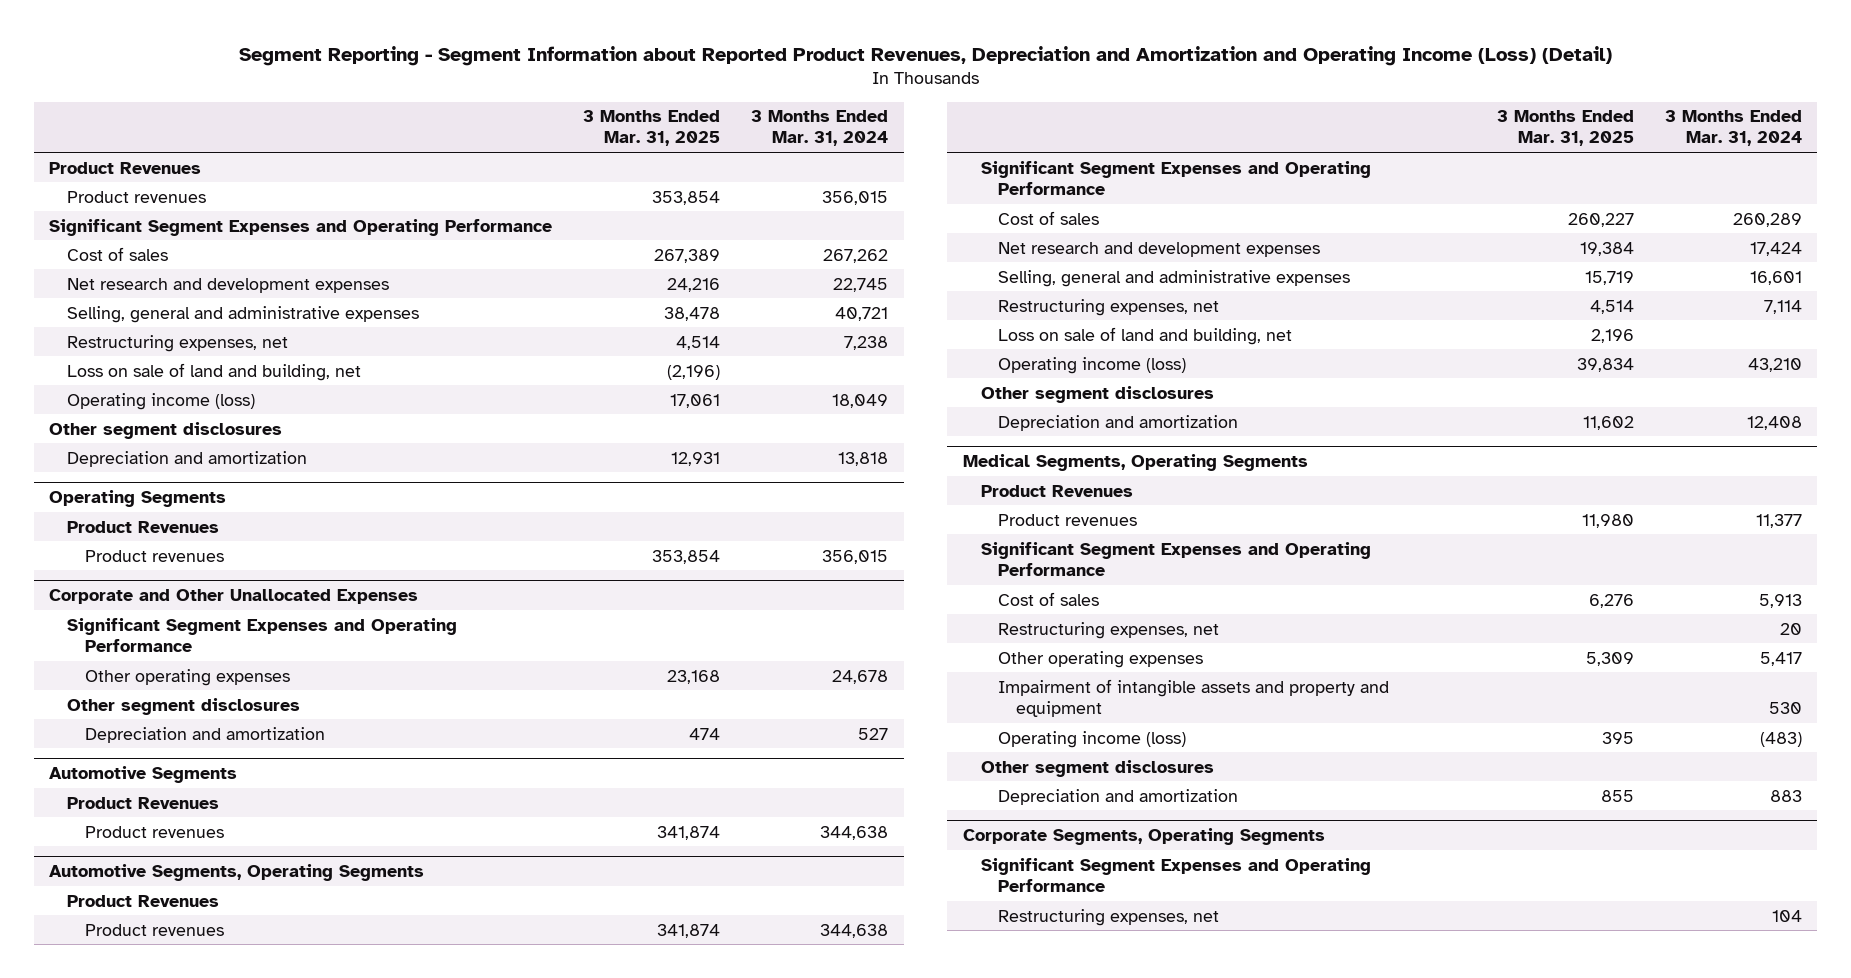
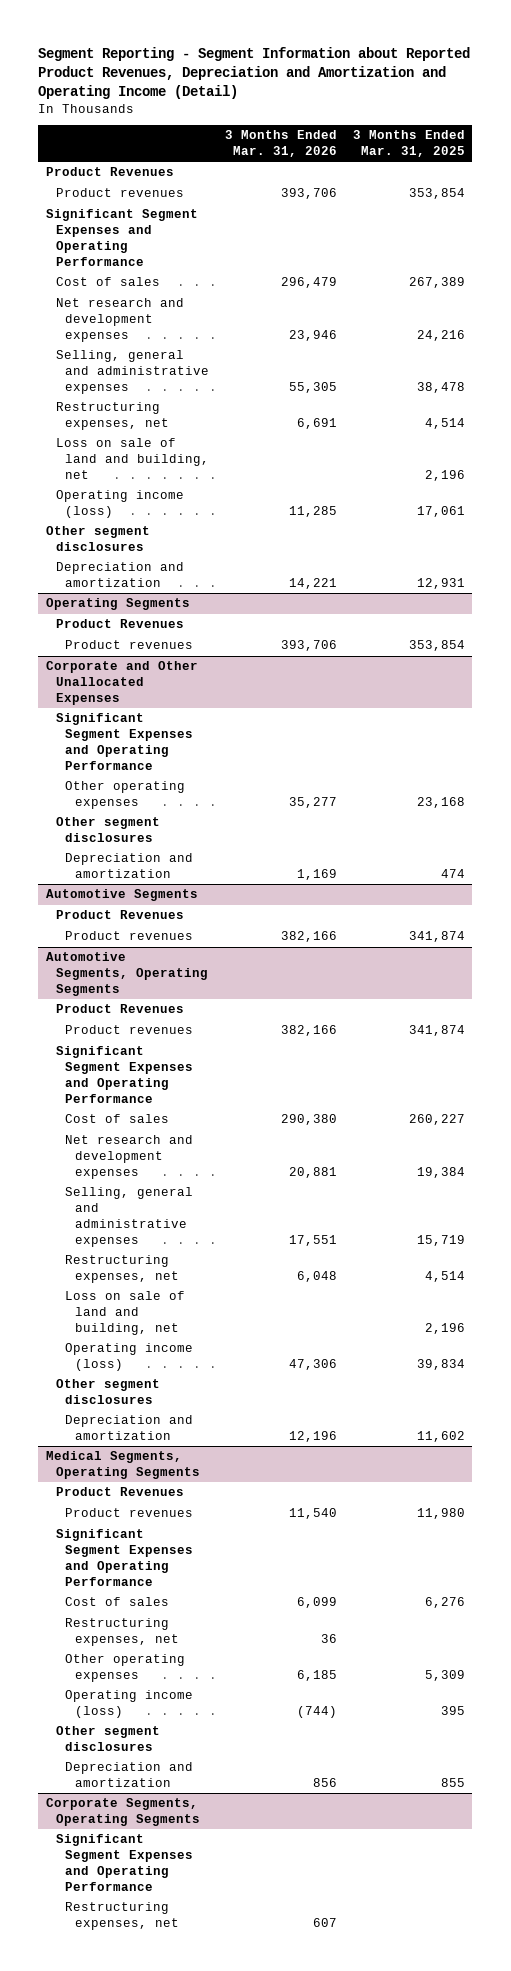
[238,45,1612,66] Segment Reporting - Segment Information about Reported Product Revenues, Depreciation and Amortization and Operating Income (Loss) (Detail) -> [38,46,471,99] Segment Reporting - Segment Information about Reported Product Revenues, Depreciation and Amortization and Operating Income (Detail)
[751,110,889,147] 3 Months Ended Mar. 31, 2024 -> none
none -> [224,130,337,158] 3 Months Ended Mar. 31, 2026
[667,364,721,380] (2,196) -> [424,470,465,482] 2,196
[998,678,1390,717] Impairment of intangible assets and property and equipment -> none

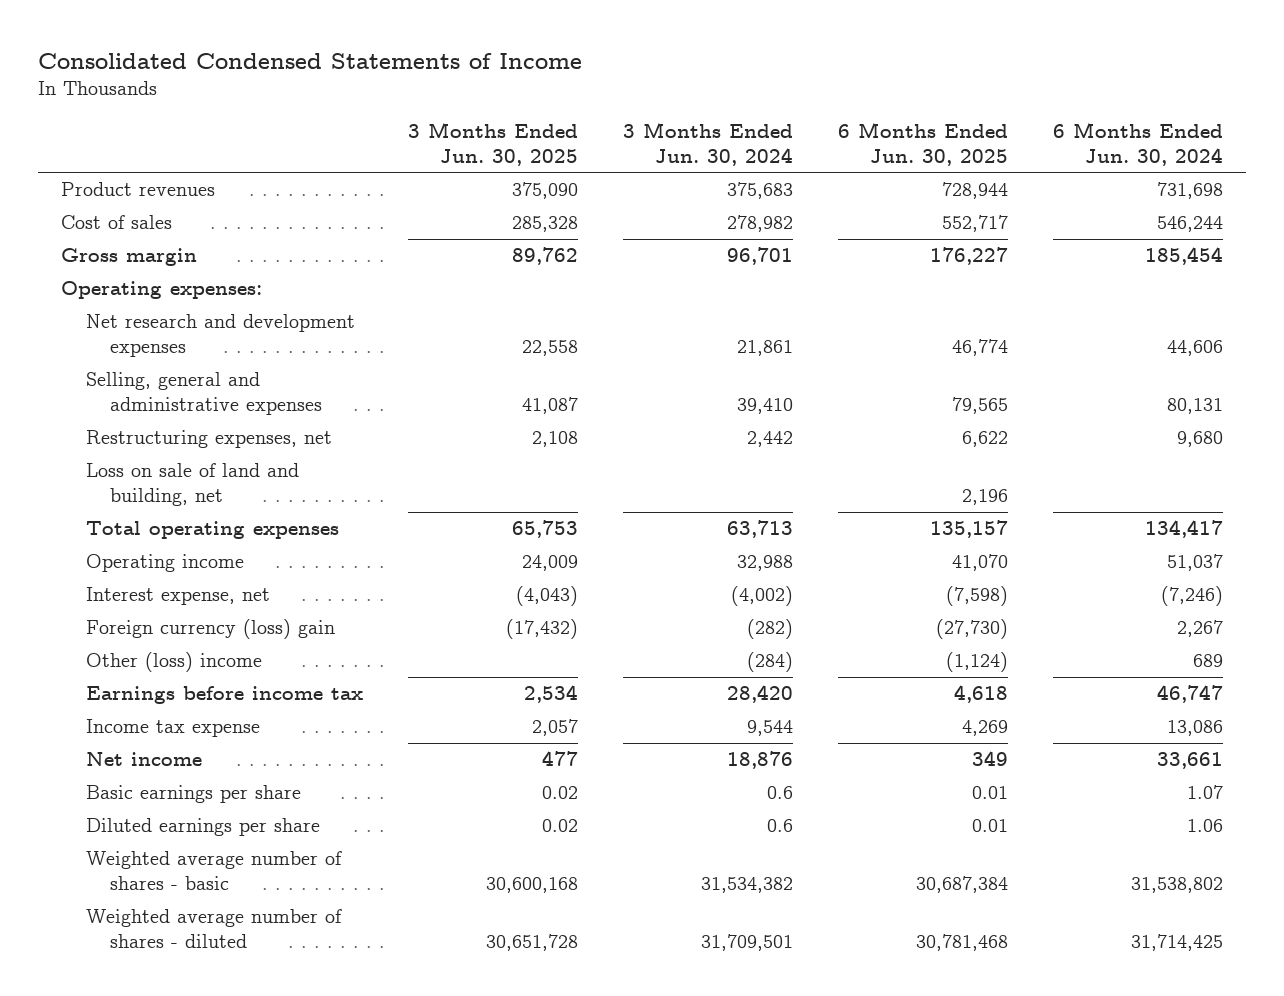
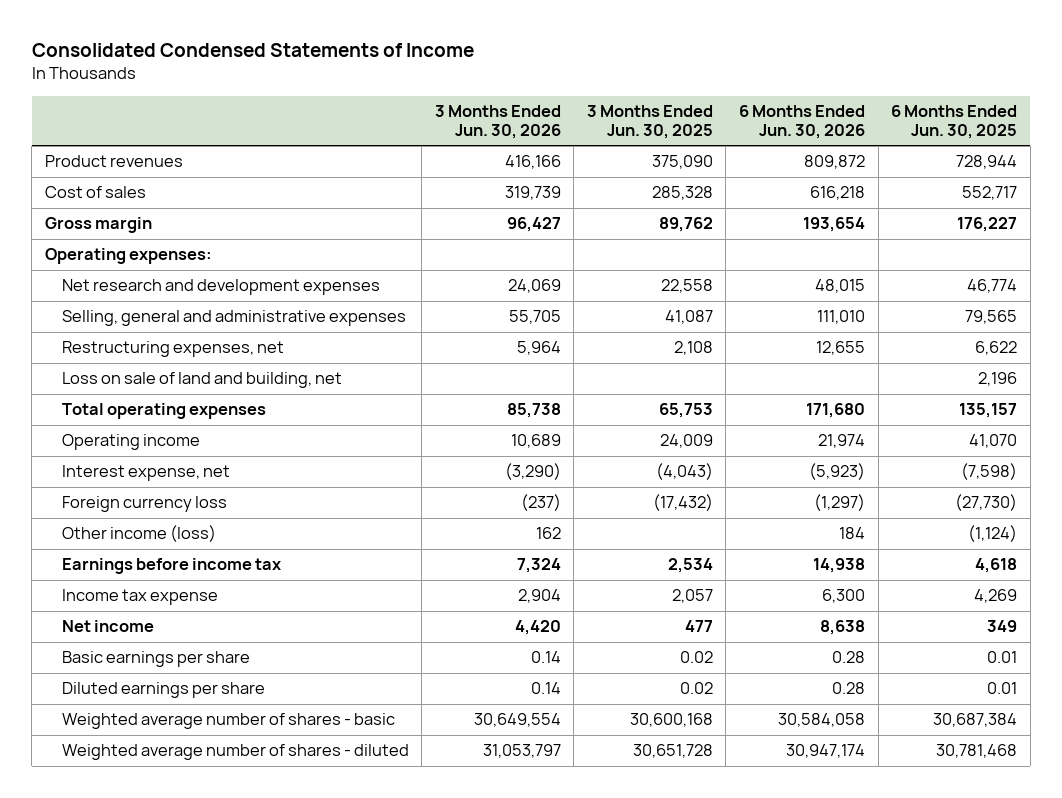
[622,121,793,166] 3 Months Ended Jun. 30, 2024 -> none
[1053,121,1224,166] 6 Months Ended Jun. 30, 2024 -> none
none -> [434,104,561,140] 3 Months Ended Jun. 30, 2026
none -> [738,104,865,140] 6 Months Ended Jun. 30, 2026
[85,619,335,640] Foreign currency (loss) gain -> [61,496,227,513] Foreign currency loss
[85,652,262,673] Other (loss) income -> [61,525,216,543] Other income (loss)

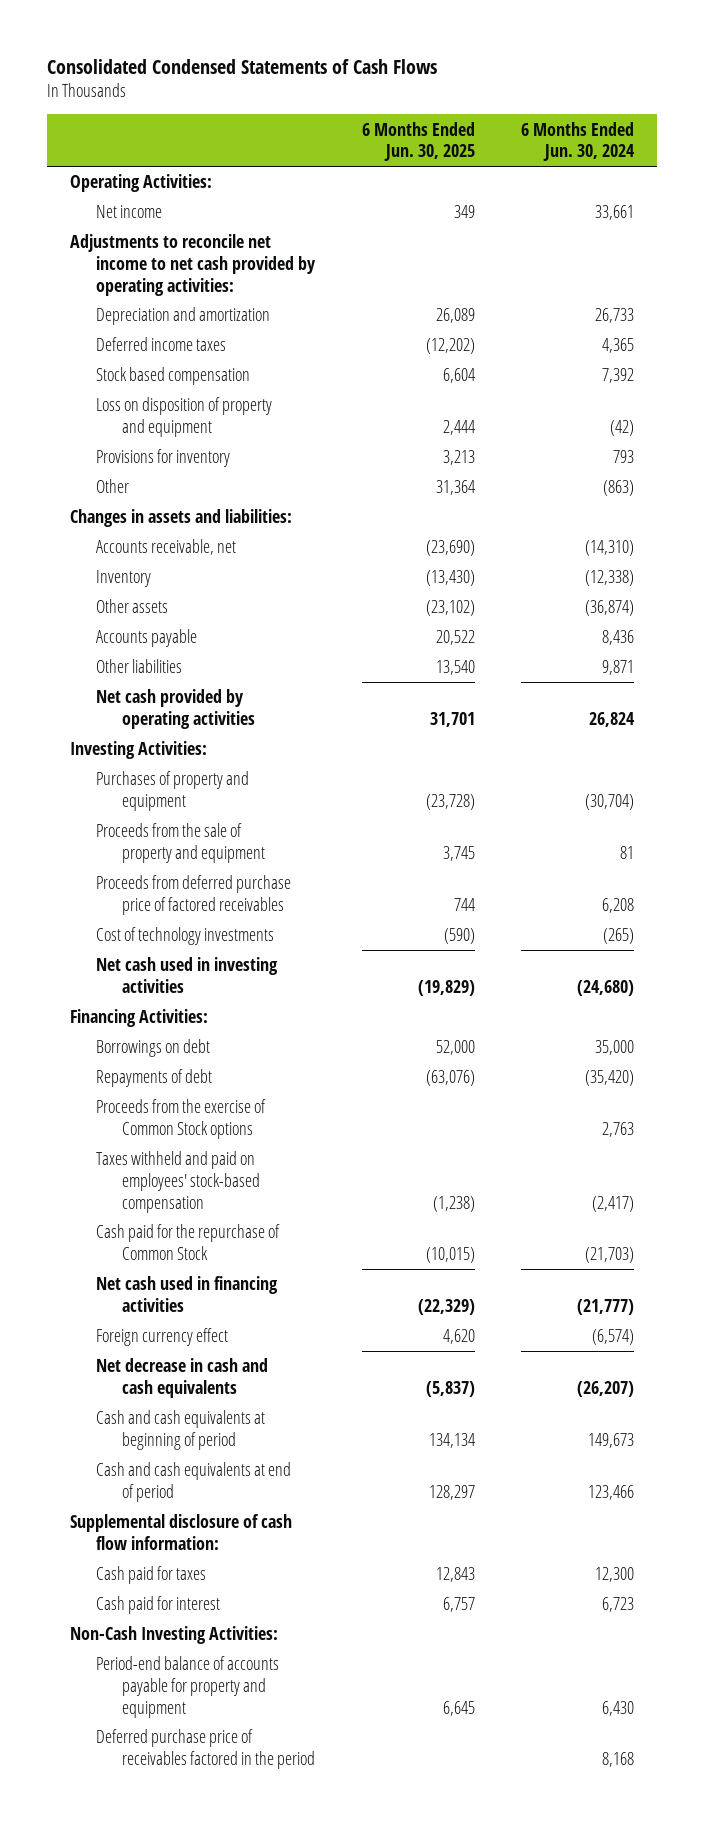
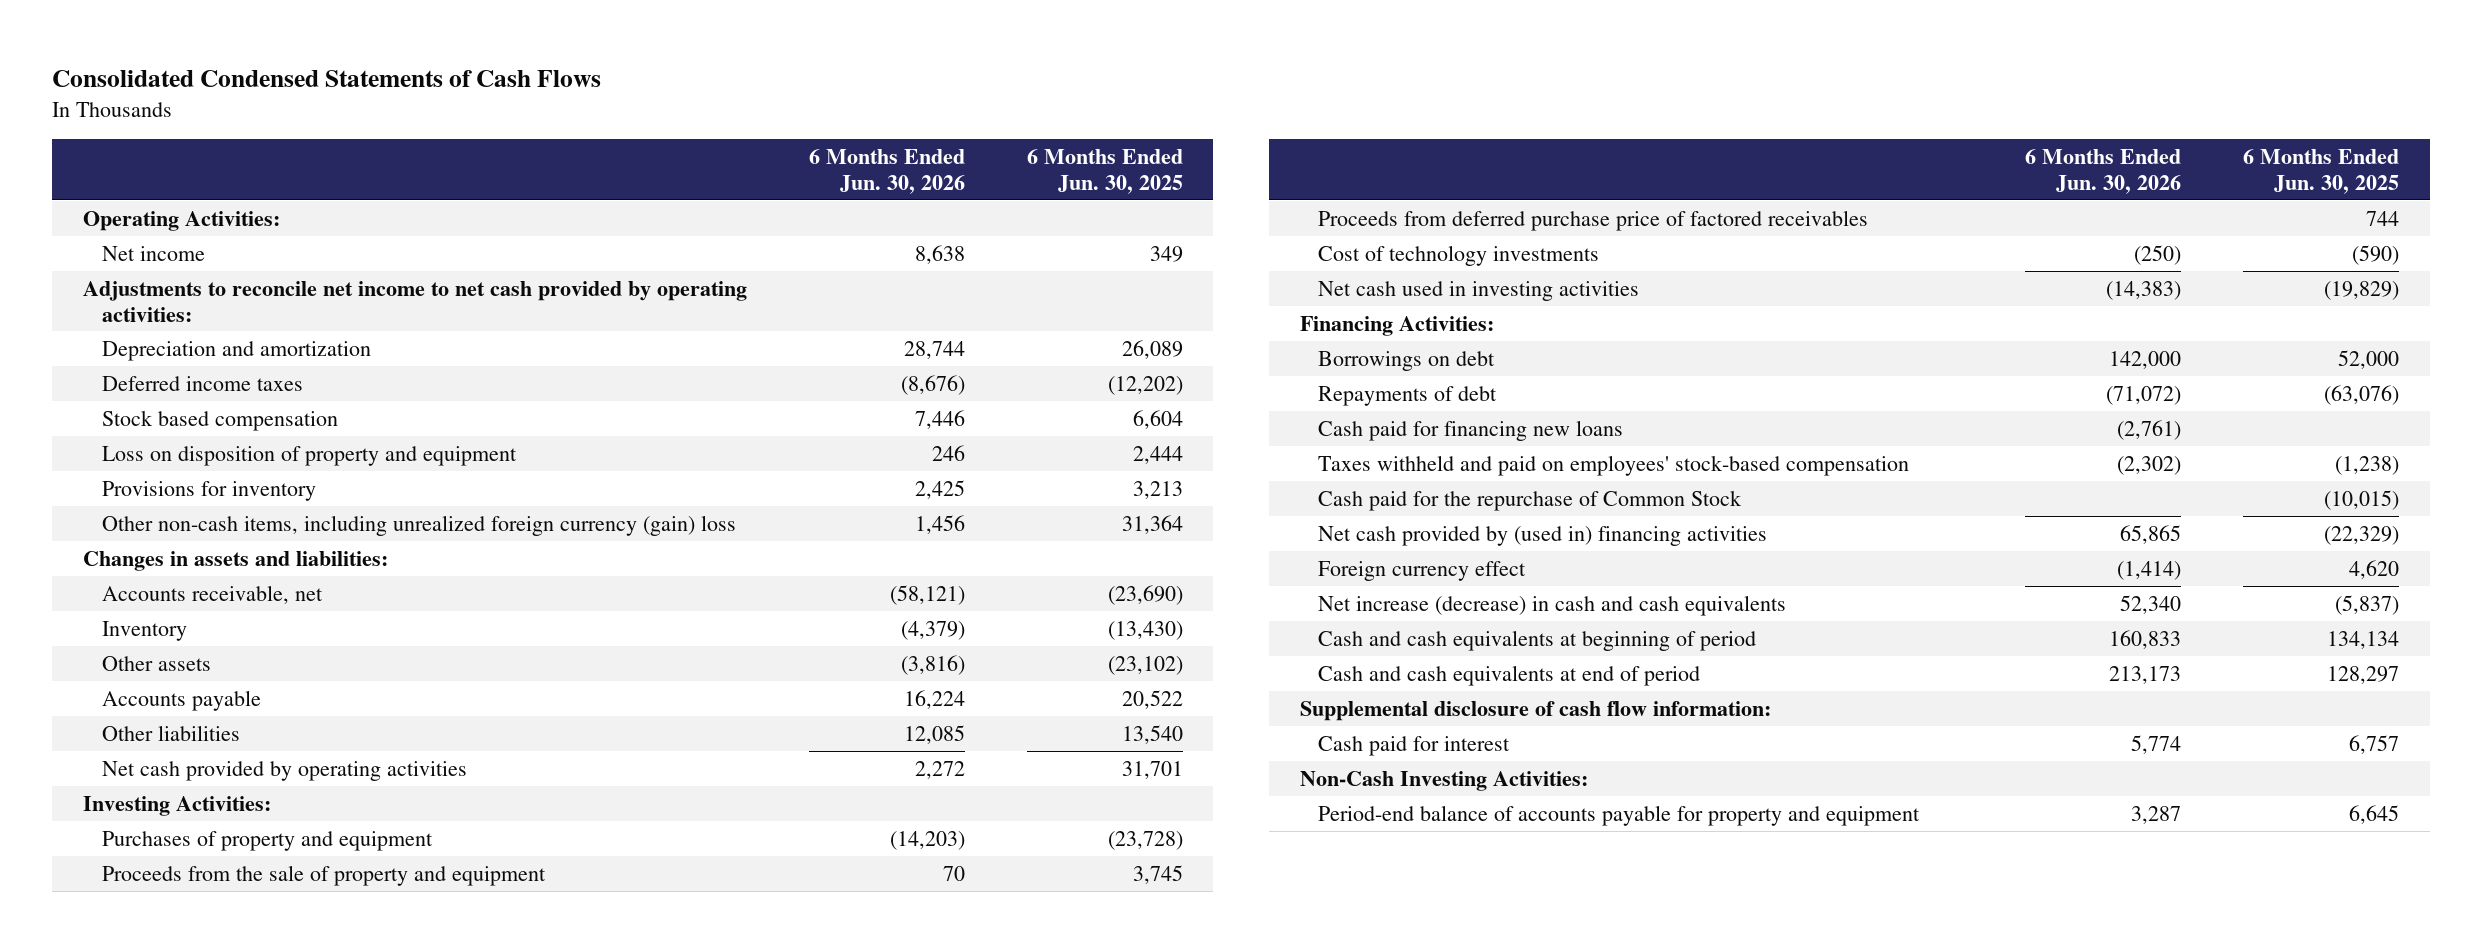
[521,121,636,162] 6 Months Ended Jun. 30, 2024 -> none
none -> [808,148,965,194] 6 Months Ended Jun. 30, 2026
[95,479,129,494] Other -> [101,514,736,536] Other non-cash items, including unrealized foreign currency (gain) loss
[95,1099,266,1139] Proceeds from the exercise of Common Stock options -> none
none -> [1318,419,1624,441] Cash paid for financing new loans
[95,1276,278,1312] Net cash used in financing activities -> [1318,525,1768,546] Net cash provided by (used in) financing activities
[95,1358,268,1398] Net decrease in cash and cash equivalents -> [1318,594,1787,616] Net increase (decrease) in cash and cash equivalents
[95,1566,206,1585] Cash paid for taxes -> none
[95,1729,315,1769] Deferred purchase price of receivables factored in the period -> none

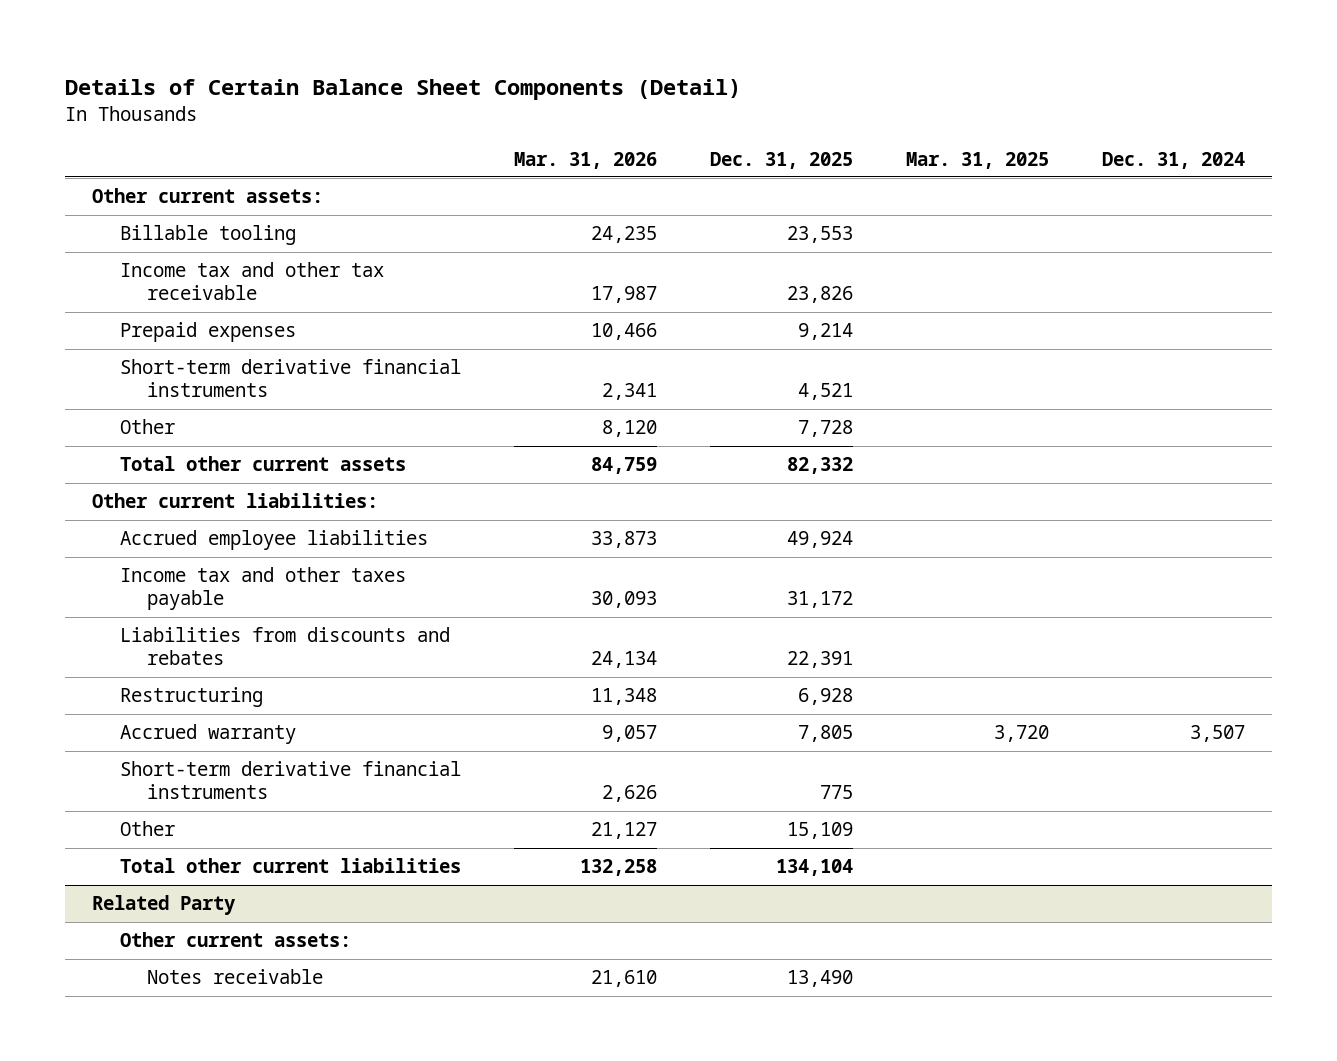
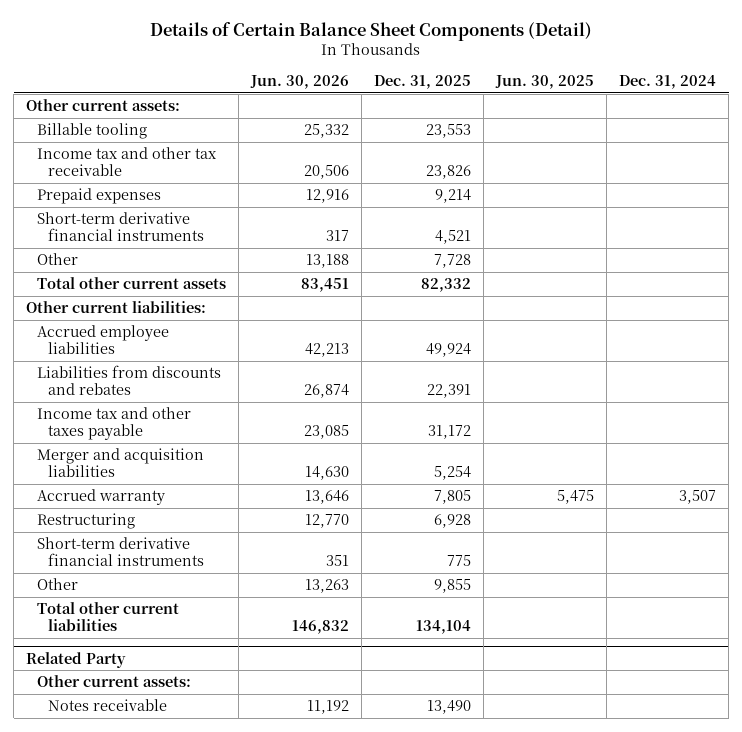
[513,151,657,169] Mar. 31, 2026 -> none
[906,151,1050,169] Mar. 31, 2025 -> none
none -> [249,75,349,90] Jun. 30, 2026
none -> [494,75,594,90] Jun. 30, 2025
[119,567,406,611] Income tax and other taxes payable -> [36,407,191,441] Income tax and other taxes payable
none -> [36,448,204,478] Merger and acquisition liabilities
[119,687,263,708] Restructuring -> [36,513,135,530] Restructuring
[786,822,853,840] 15,109 -> [433,579,471,594] 9,855

